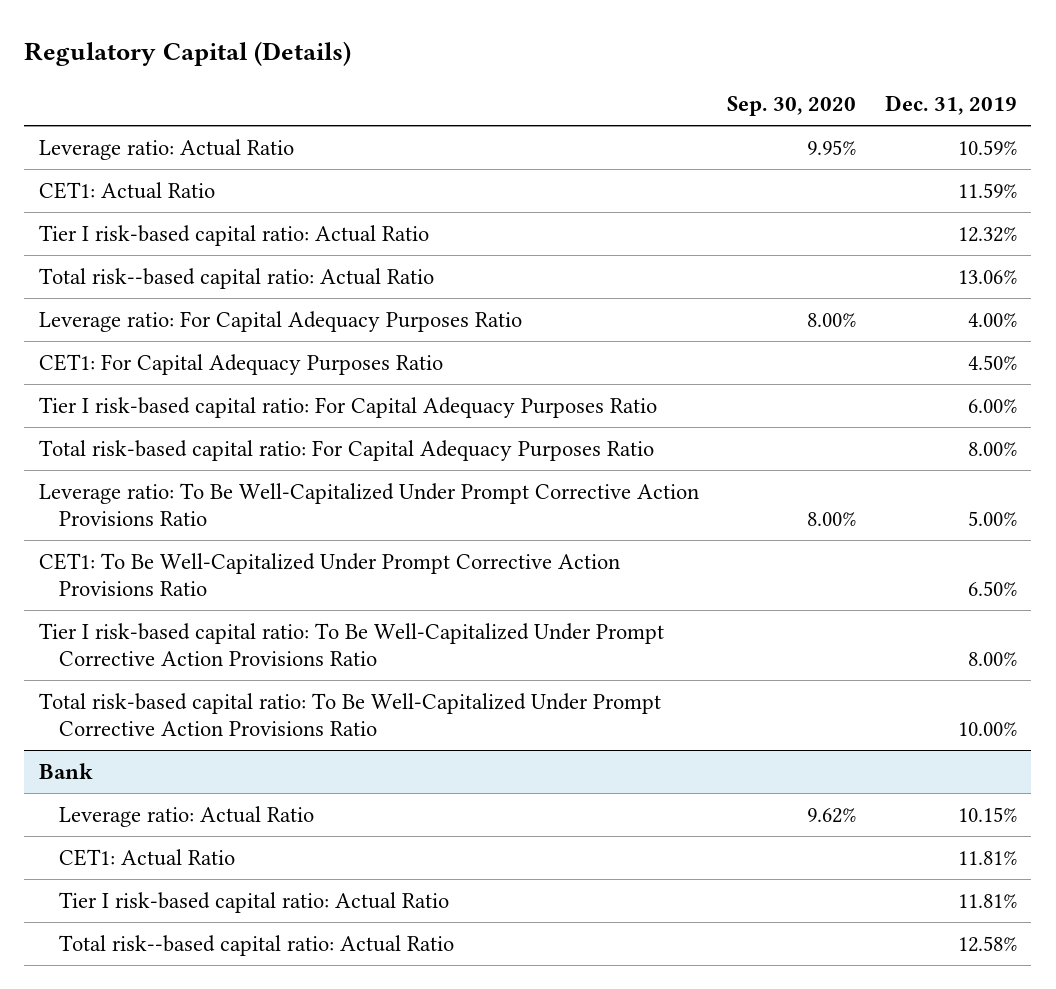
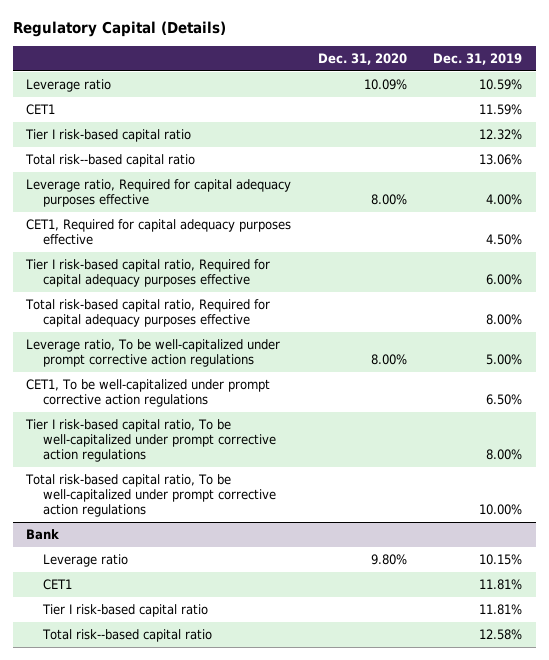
[727,96,857,117] Sep. 30, 2020 -> none
none -> [317,53,407,66] Dec. 31, 2020
[38,138,294,160] Leverage ratio: Actual Ratio -> [26,79,112,93] Leverage ratio
[38,181,215,199] CET1: Actual Ratio -> [26,104,56,116] CET1
[38,224,429,246] Tier I risk-based capital ratio: Actual Ratio -> [25,129,192,143] Tier I risk-based capital ratio
[38,267,434,289] Total risk--based capital ratio: Actual Ratio -> [25,154,196,168] Total risk--based capital ratio
[38,310,522,332] Leverage ratio: For Capital Adequacy Purposes Ratio -> [26,179,292,208] Leverage ratio, Required for capital adequacy purposes effective
[38,353,443,375] CET1: For Capital Adequacy Purposes Ratio -> [26,219,292,246] CET1, Required for capital adequacy purposes effective
[38,396,657,418] Tier I risk-based capital ratio: For Capital Adequacy Purposes Ratio -> [25,259,271,288] Tier I risk-based capital ratio, Required for capital adequacy purposes effective
[38,439,654,461] Total risk-based capital ratio: For Capital Adequacy Purposes Ratio -> [25,299,271,328] Total risk-based capital ratio, Required for capital adequacy purposes effective
[38,482,699,526] Leverage ratio: To Be Well-Capitalized Under Prompt Corrective Action Provisions Ratio -> [26,339,281,368] Leverage ratio, To be well-capitalized under prompt corrective action regulations
[38,552,620,596] CET1: To Be Well-Capitalized Under Prompt Corrective Action Provisions Ratio -> [26,379,271,408] CET1, To be well-capitalized under prompt corrective action regulations
[38,622,664,666] Tier I risk-based capital ratio: To Be Well-Capitalized Under Prompt Corrective Action Provisions Ratio -> [25,419,277,463] Tier I risk-based capital ratio, To be well-capitalized under prompt corrective action regulations
[38,692,661,736] Total risk-based capital ratio: To Be Well-Capitalized Under Prompt Corrective Action Provisions Ratio -> [25,474,277,518] Total risk-based capital ratio, To be well-capitalized under prompt corrective action regulations
[59,805,315,827] Leverage ratio: Actual Ratio -> [43,554,129,568] Leverage ratio
[59,848,236,866] CET1: Actual Ratio -> [43,579,73,591] CET1
[59,891,450,913] Tier I risk-based capital ratio: Actual Ratio -> [42,604,209,618] Tier I risk-based capital ratio
[59,934,455,956] Total risk--based capital ratio: Actual Ratio -> [42,629,213,643] Total risk--based capital ratio

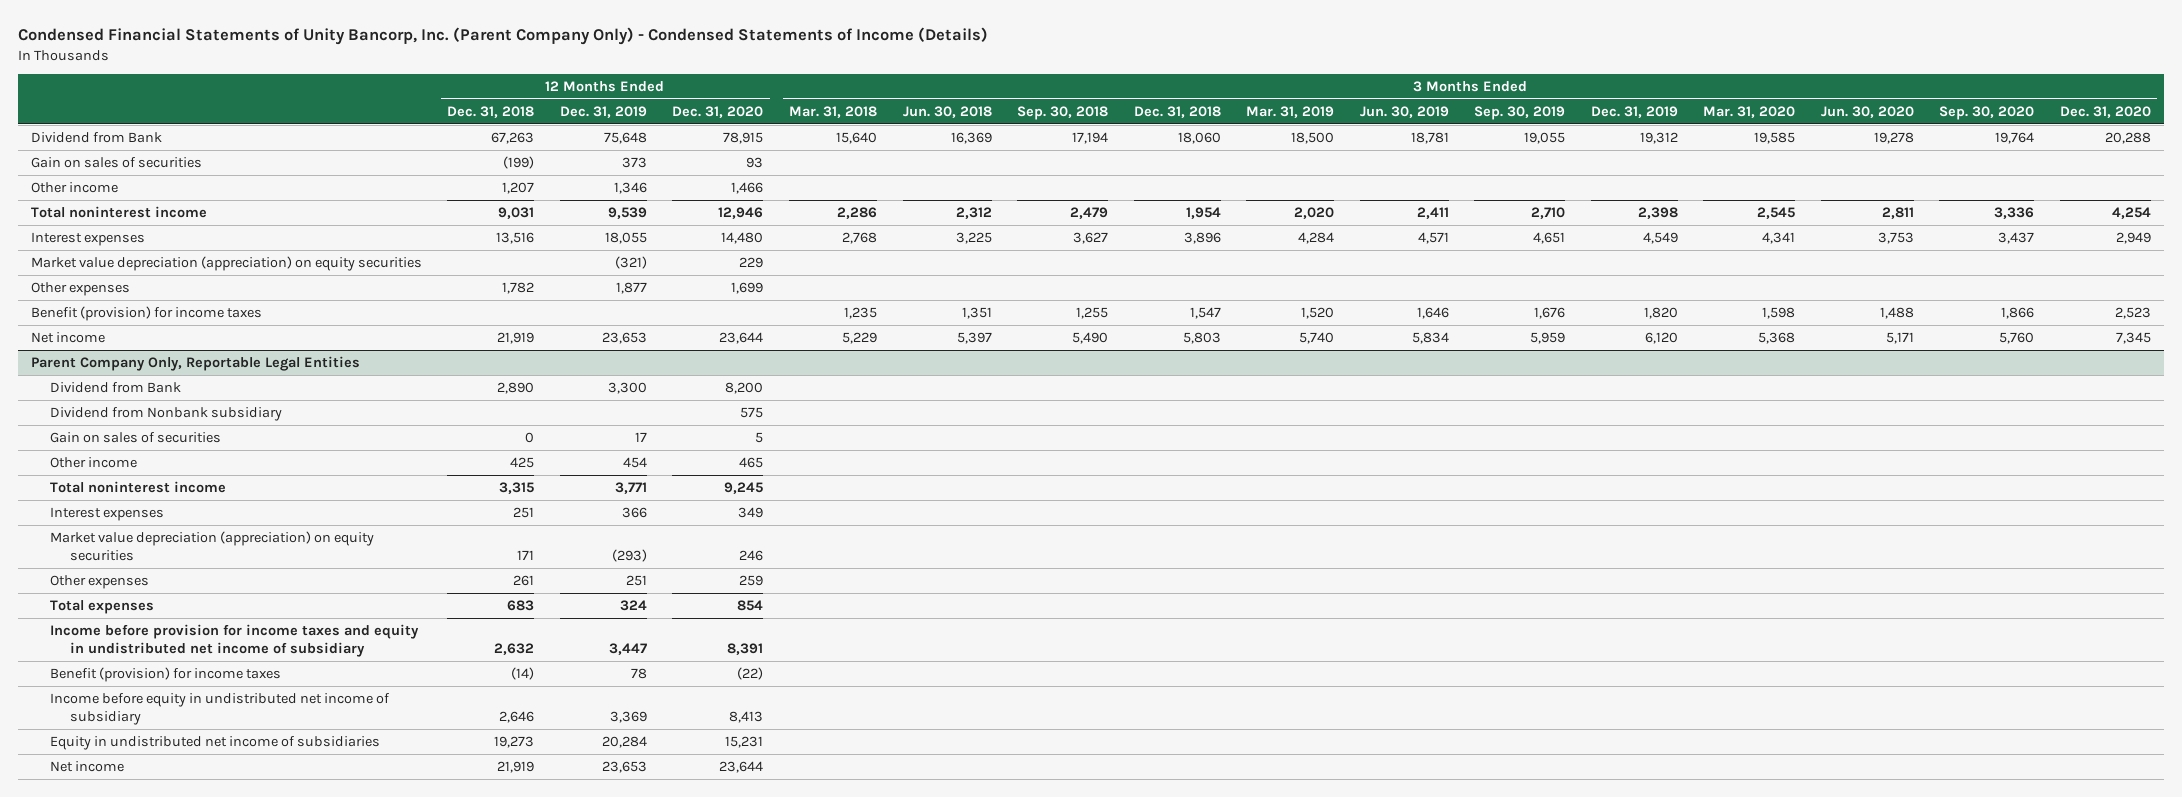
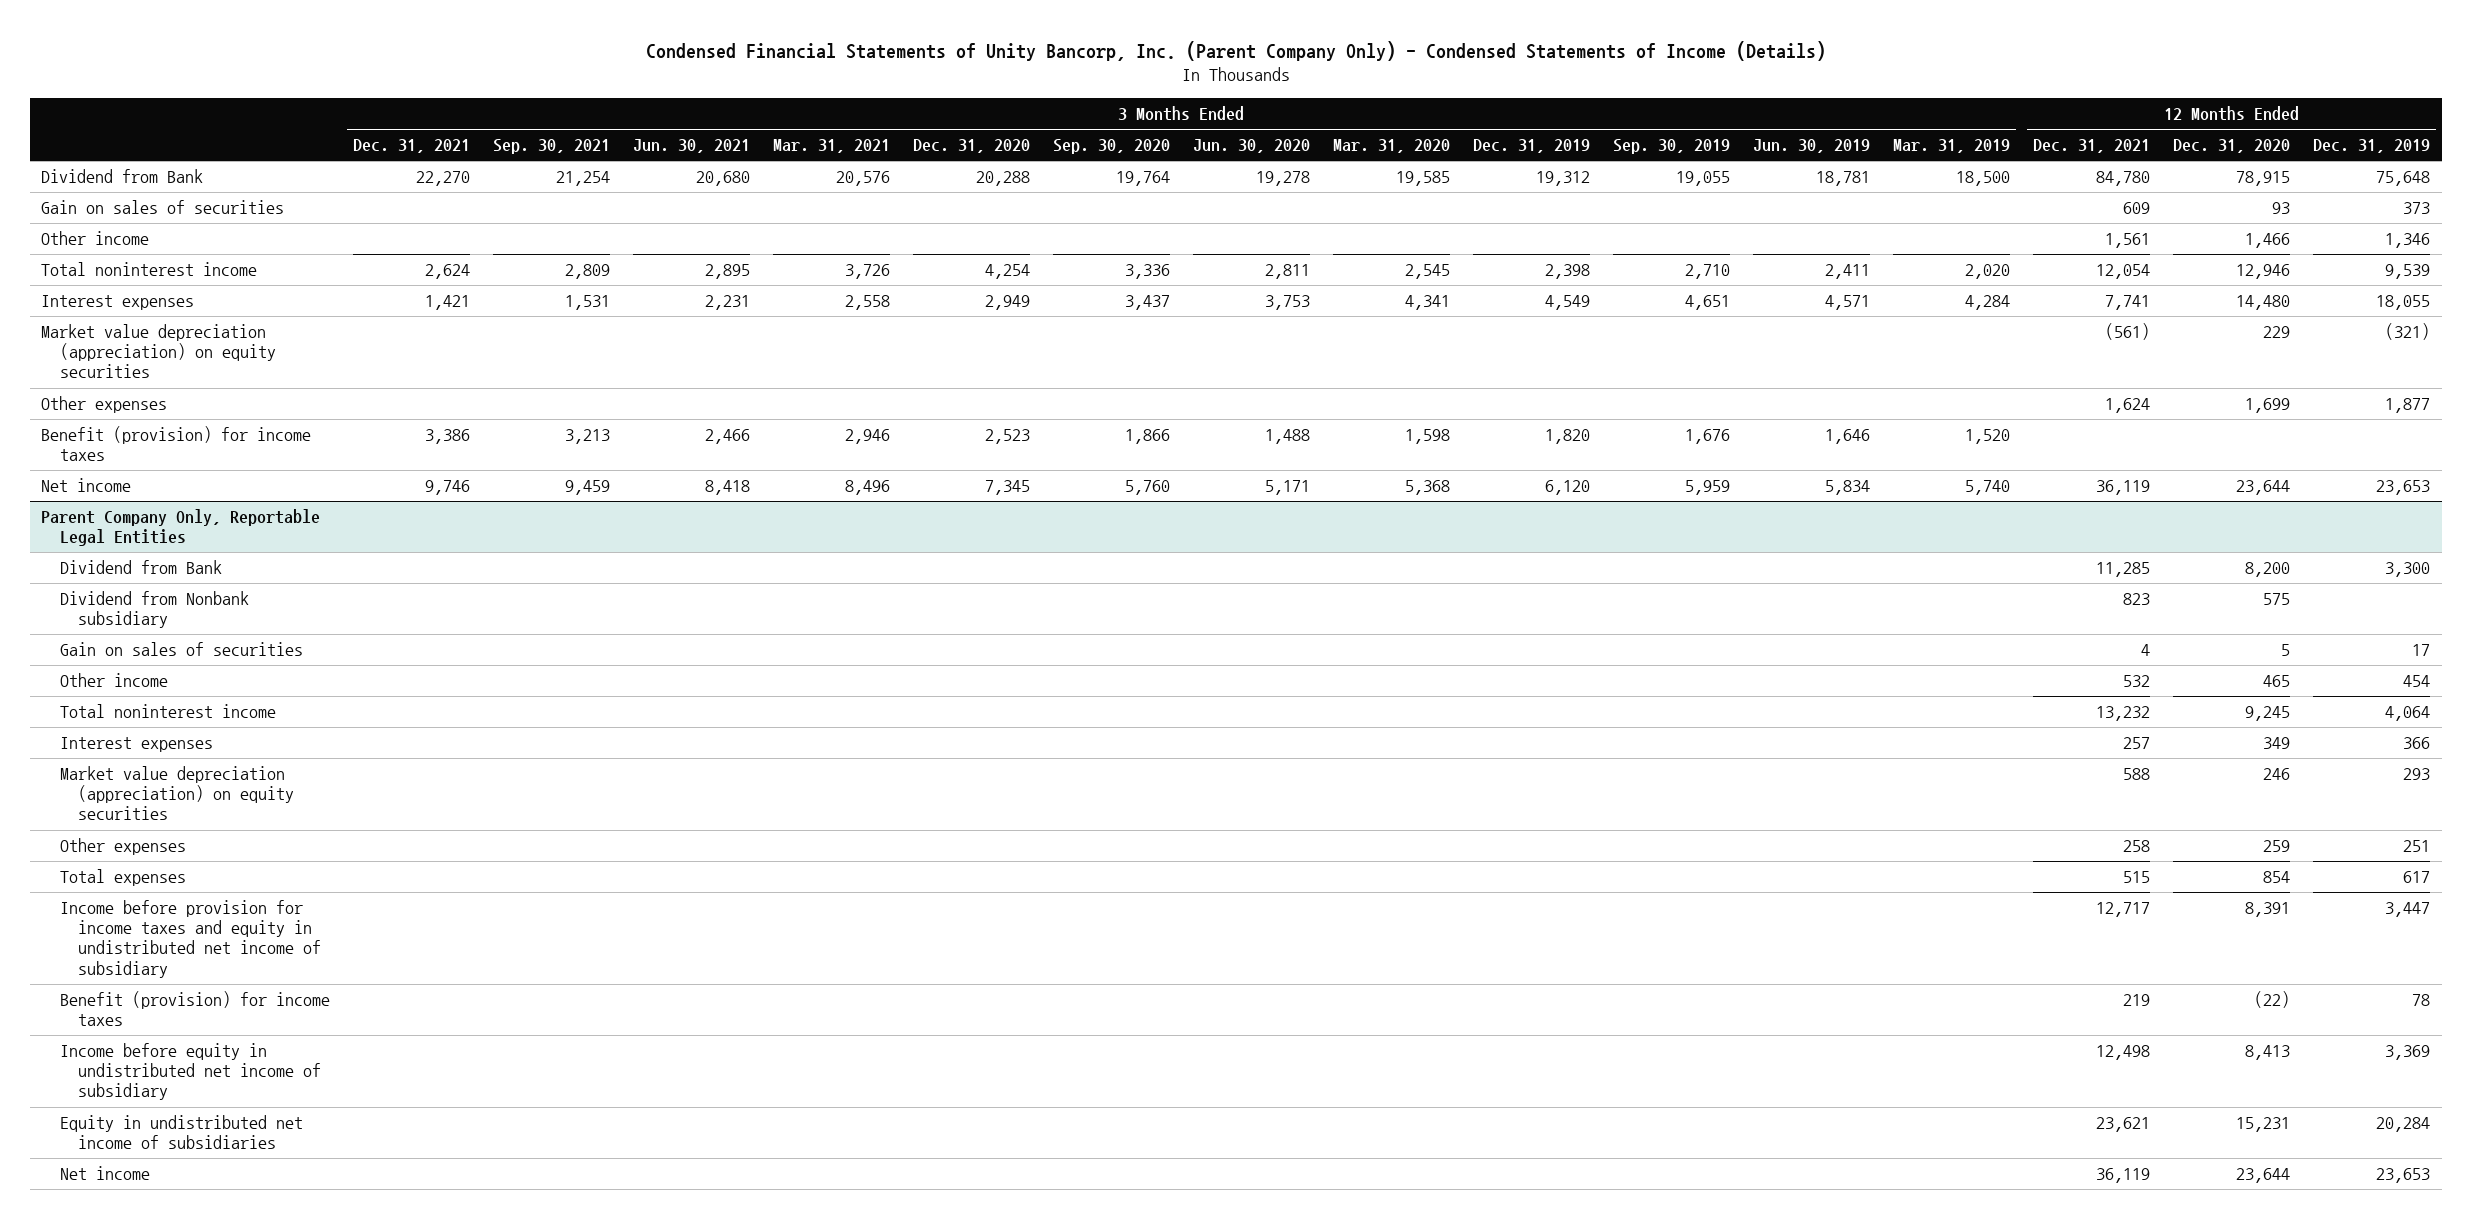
[447,105,535,118] Dec. 31, 2018 -> none
[788,105,877,118] Mar. 31, 2018 -> none
[902,105,992,118] Jun. 30, 2018 -> none
[1017,105,1109,120] Sep. 30, 2018 -> none
[1133,105,1221,118] Dec. 31, 2018 -> none
none -> [352,139,470,154] Dec. 31, 2021
none -> [492,139,610,155] Sep. 30, 2021
none -> [632,139,750,154] Jun. 30, 2021
none -> [772,139,890,154] Mar. 31, 2021
none -> [2033,139,2151,154] Dec. 31, 2021
[614,481,647,494] 3,771 -> [2385,706,2431,722] 4,064
[611,548,647,562] (293) -> [2403,768,2431,781] 293
[619,599,647,611] 324 -> [2403,871,2431,884] 617

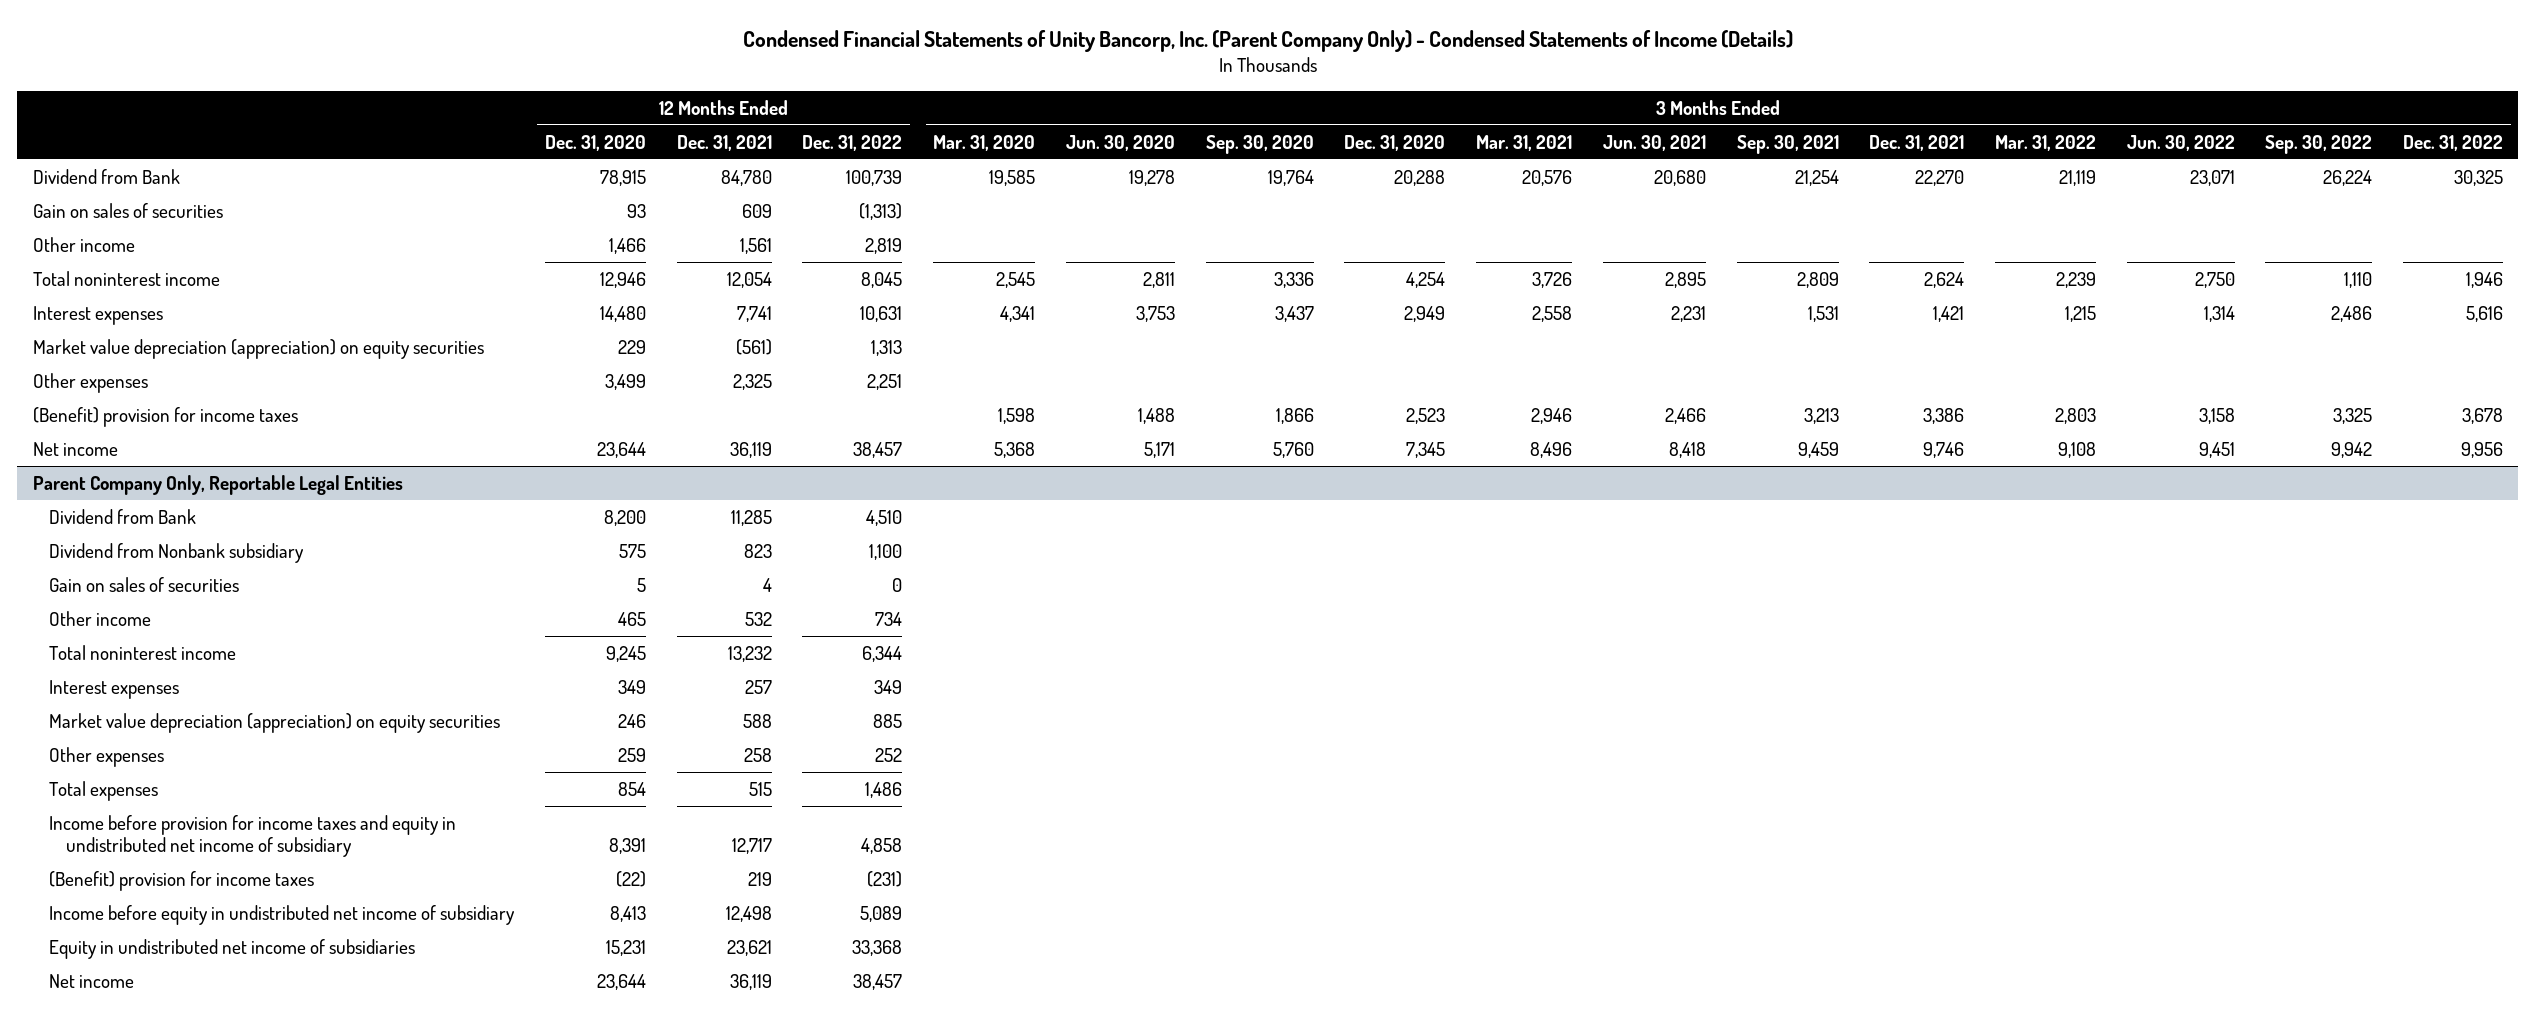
[1472,139,1590,154] Dec. 31, 2019 -> none
[1613,139,1731,155] Sep. 30, 2019 -> none
[1753,139,1871,154] Jun. 30, 2019 -> none
[1893,139,2011,154] Mar. 31, 2019 -> none
[2313,139,2431,154] Dec. 31, 2019 -> none
none -> [802,134,903,151] Dec. 31, 2022
none -> [1994,134,2096,151] Mar. 31, 2022
none -> [2126,134,2235,151] Jun. 30, 2022
none -> [2265,134,2373,154] Sep. 30, 2022
none -> [2403,134,2504,151] Dec. 31, 2022
[2105,398,2151,414] 1,624 -> [732,373,772,390] 2,325
[2245,398,2291,414] 1,699 -> [605,373,647,390] 3,499
[41,426,312,462] Benefit (provision) for income taxes -> [32,406,298,427] (Benefit) provision for income taxes
[59,991,330,1027] Benefit (provision) for income taxes -> [49,870,315,891] (Benefit) provision for income taxes

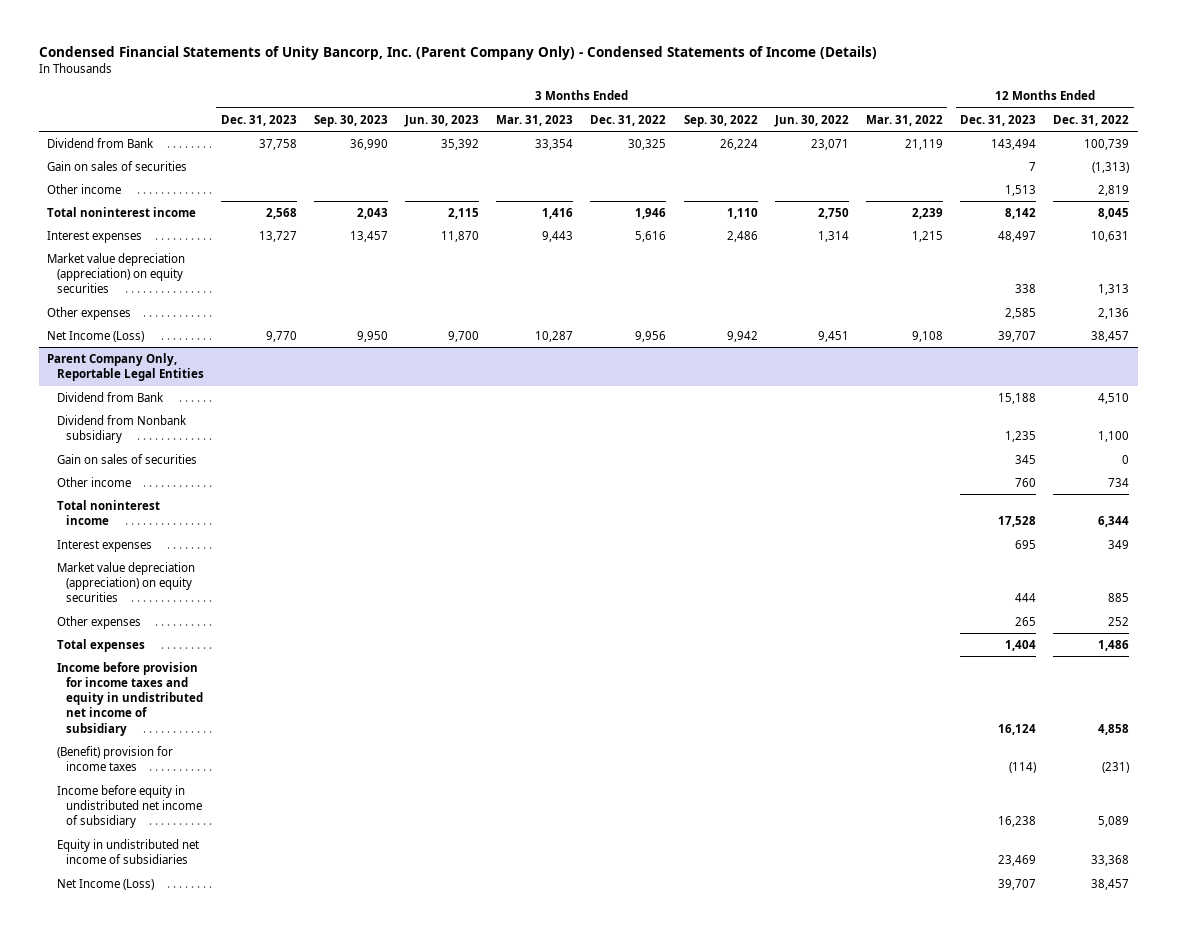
[545,134,647,151] Dec. 31, 2020 -> none
[676,134,772,151] Dec. 31, 2021 -> none
[933,134,1036,151] Mar. 31, 2020 -> none
[1065,134,1175,151] Jun. 30, 2020 -> none
[1205,134,1314,154] Sep. 30, 2020 -> none
[1344,134,1446,151] Dec. 31, 2020 -> none
[1476,134,1573,151] Mar. 31, 2021 -> none
[1602,134,1706,151] Jun. 30, 2021 -> none
[1736,134,1839,154] Sep. 30, 2021 -> none
[1869,134,1965,151] Dec. 31, 2021 -> none
none -> [220,114,297,126] Dec. 31, 2023
none -> [313,114,388,127] Sep. 30, 2023
none -> [404,114,480,127] Jun. 30, 2023
none -> [496,114,574,126] Mar. 31, 2023
none -> [960,114,1037,126] Dec. 31, 2023
[32,406,298,427] (Benefit) provision for income taxes -> none
[867,373,903,390] 2,251 -> [1098,307,1130,319] 2,136
[32,441,118,456] Net income -> [47,330,145,342] Net Income (Loss)
[49,973,135,988] Net income -> [56,878,154,890] Net Income (Loss)

